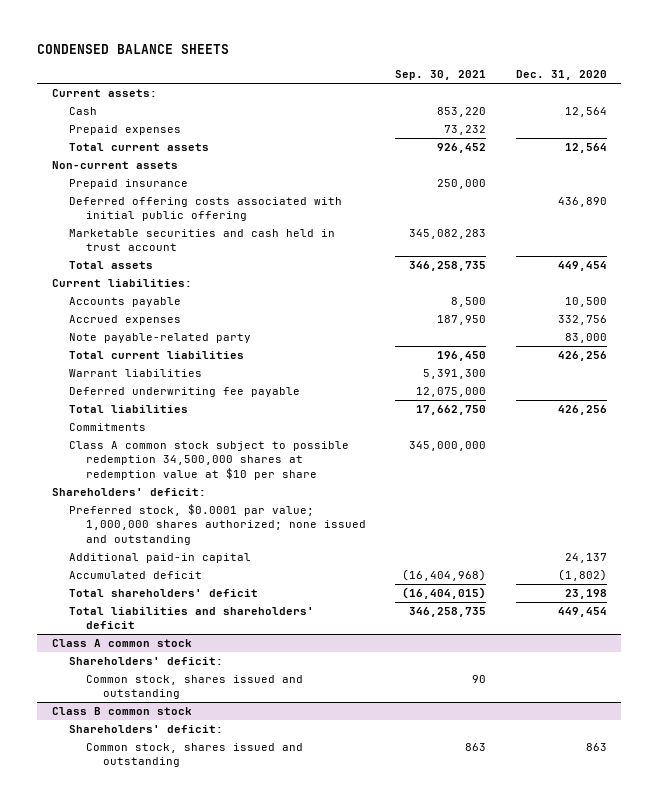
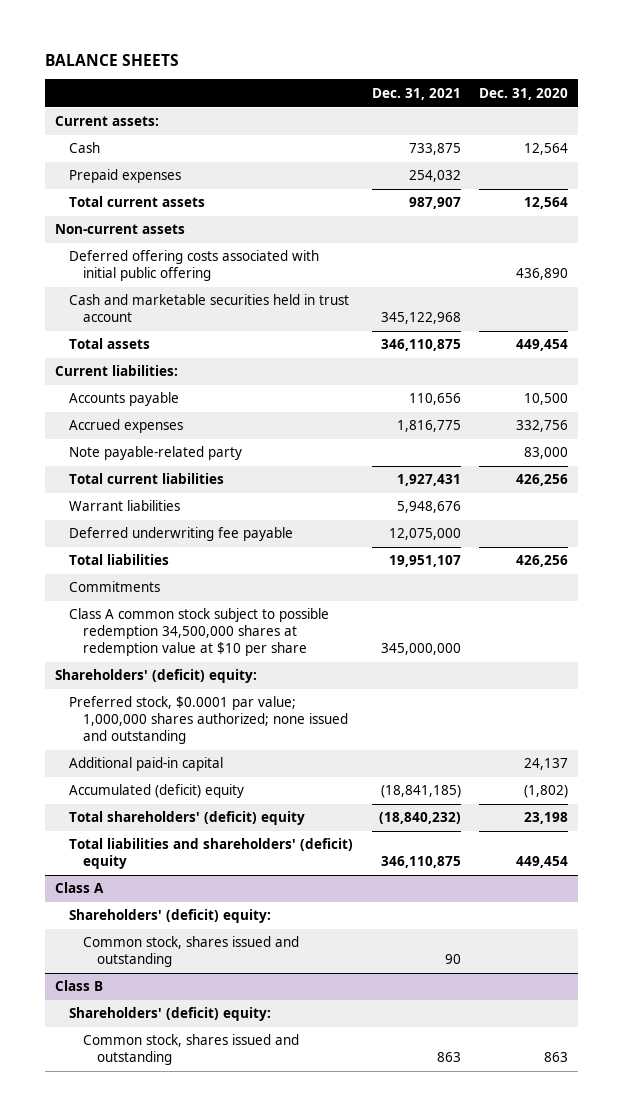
[37,44,230,55] CONDENSED BALANCE SHEETS -> [45,54,180,67] BALANCE SHEETS
[395,70,487,81] Sep. 30, 2021 -> none
none -> [371,87,461,100] Dec. 31, 2021
[68,178,188,189] Prepaid insurance -> none
[68,228,335,252] Marketable securities and cash held in trust account -> [68,294,349,323] Cash and marketable securities held in trust account
[51,487,206,496] Shareholders' deficit: -> [54,669,257,684] Shareholders' (deficit) equity:
[68,570,202,579] Accumulated deficit -> [68,784,244,799] Accumulated (deficit) equity
[68,588,258,597] Total shareholders' deficit -> [68,811,305,826] Total shareholders' (deficit) equity
[68,606,314,630] Total liabilities and shareholders' deficit -> [68,838,353,870] Total liabilities and shareholders' (deficit) equity
[51,638,192,647] Class A common stock -> [54,882,104,894] Class A
[68,656,223,665] Shareholders' deficit: -> [68,909,271,924] Shareholders' (deficit) equity:
[51,706,192,715] Class B common stock -> [54,980,103,992] Class B
[68,724,223,733] Shareholders' deficit: -> [68,1007,271,1022] Shareholders' (deficit) equity:

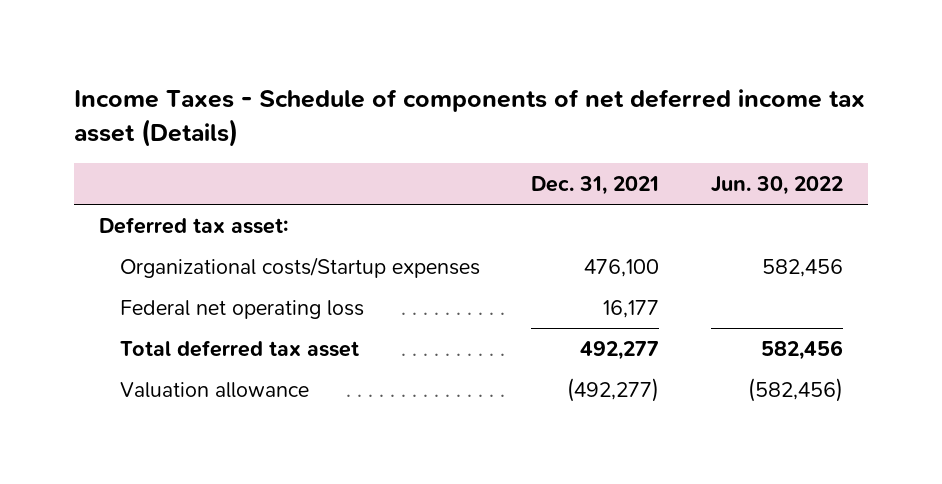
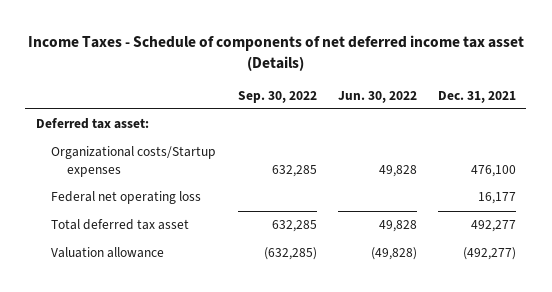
none -> [237,90,317,103] Sep. 30, 2022
[761,259,843,278] 582,456 -> [378,164,417,177] 49,828
[760,340,843,361] 582,456 -> [378,220,417,233] 49,828
[747,378,843,403] (582,456) -> [370,247,417,261] (49,828)

